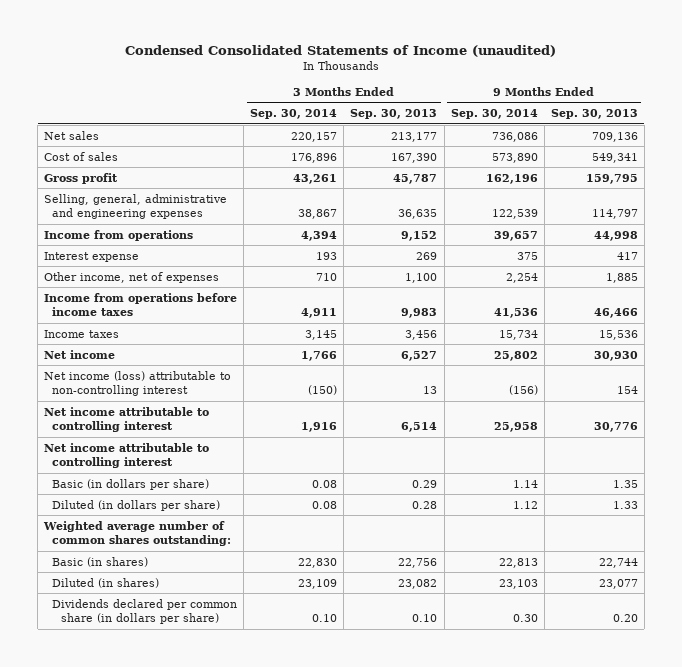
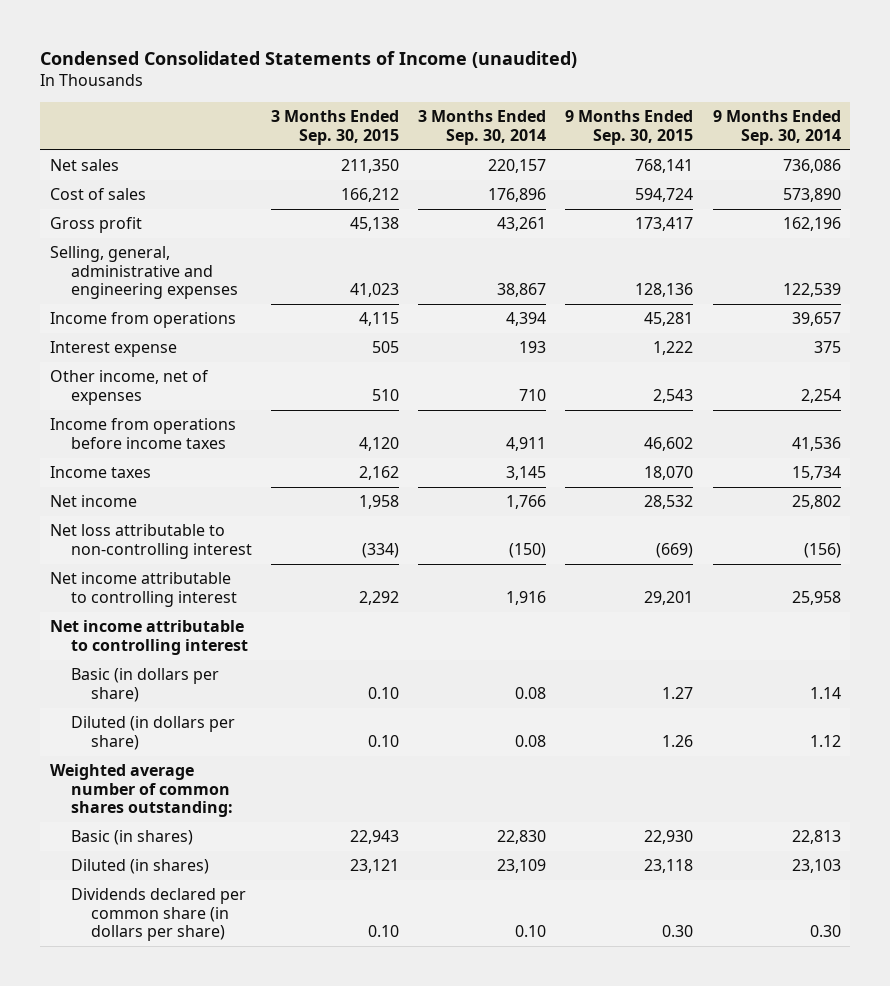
[350,109,438,120] Sep. 30, 2013 -> none
[550,109,638,120] Sep. 30, 2013 -> none
none -> [270,110,399,145] 3 Months Ended Sep. 30, 2015
none -> [565,110,694,145] 9 Months Ended Sep. 30, 2015
[44,370,232,397] Net income (loss) attributable to non-controlling interest -> [49,524,252,559] Net loss attributable to non-controlling interest

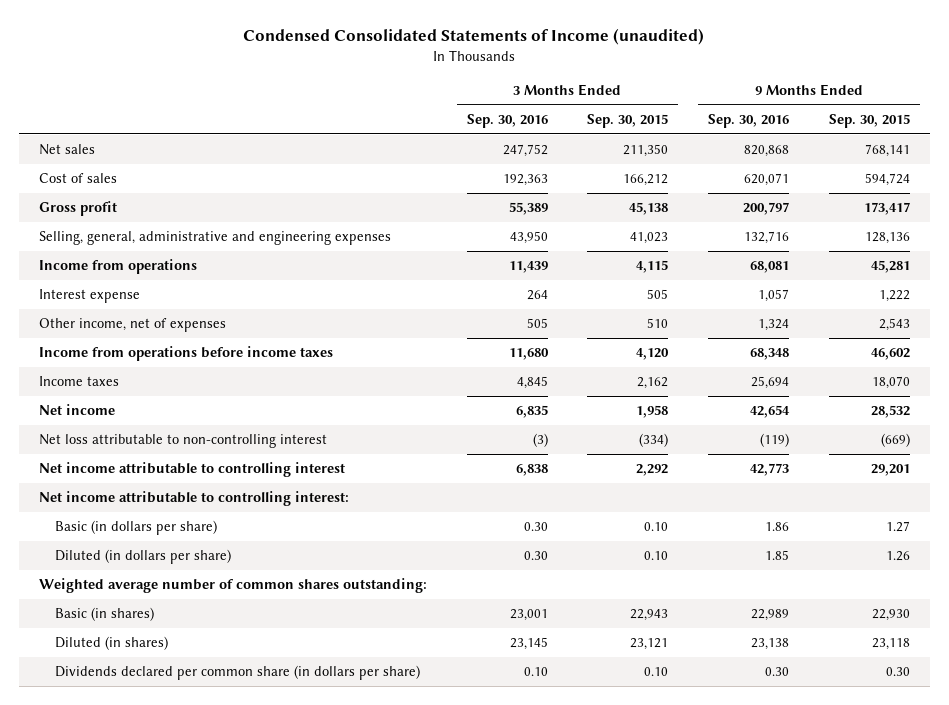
[418,110,547,145] 3 Months Ended Sep. 30, 2014 -> none
[712,110,841,145] 9 Months Ended Sep. 30, 2014 -> none
none -> [466,114,548,129] Sep. 30, 2016
none -> [708,114,790,129] Sep. 30, 2016
[49,620,248,655] Net income attributable to controlling interest -> [38,491,349,507] Net income attributable to controlling interest:

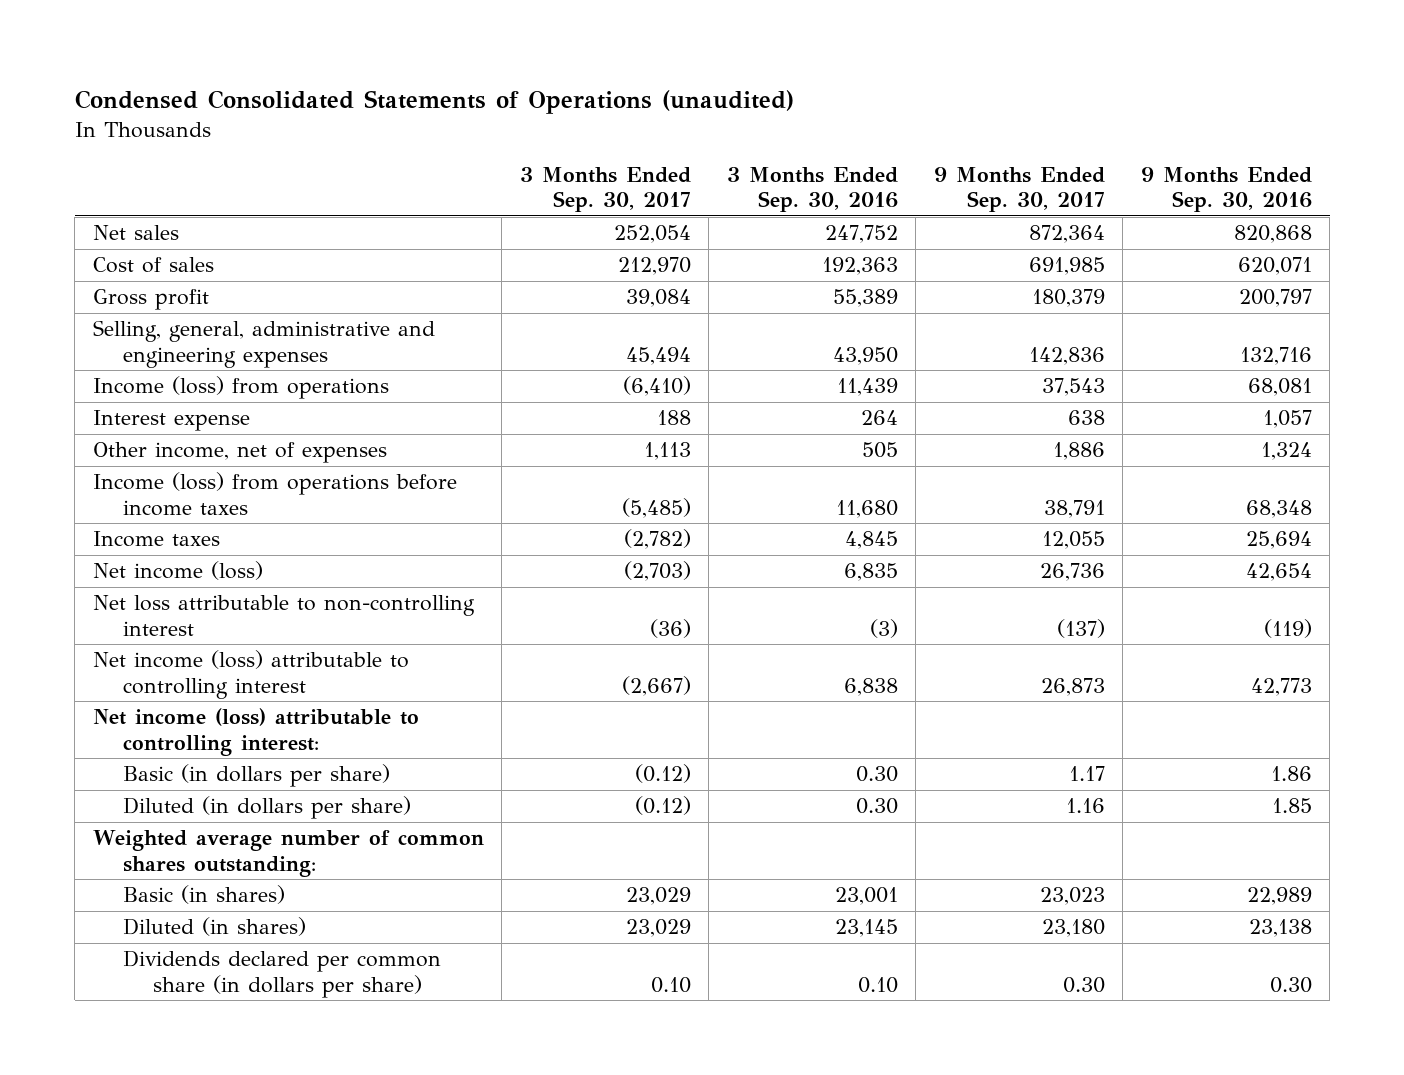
[243,28,705,46] Condensed Consolidated Statements of Income (unaudited) -> [74,89,794,114] Condensed Consolidated Statements of Operations (unaudited)
[587,114,669,129] Sep. 30, 2015 -> none
[829,114,911,129] Sep. 30, 2015 -> none
none -> [519,166,691,213] 3 Months Ended Sep. 30, 2017
none -> [933,166,1105,213] 9 Months Ended Sep. 30, 2017
[38,259,197,275] Income from operations -> [92,376,389,400] Income (loss) from operations
[38,346,333,362] Income from operations before income taxes -> [92,472,457,516] Income (loss) from operations before income taxes
[38,404,115,416] Net income -> [92,561,263,581] Net income (loss)
[38,462,345,478] Net income attributable to controlling interest -> [92,650,409,699] Net income (loss) attributable to controlling interest
[38,491,349,507] Net income attributable to controlling interest: -> [92,708,419,756] Net income (loss) attributable to controlling interest:

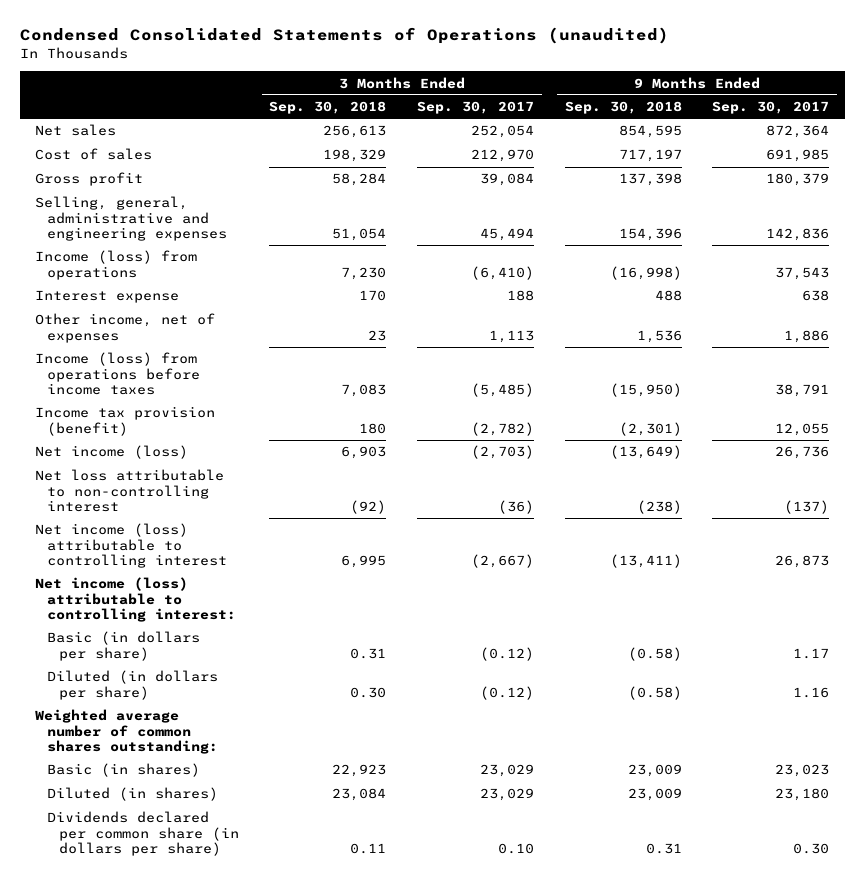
[726,166,898,213] 3 Months Ended Sep. 30, 2016 -> none
[1140,166,1312,213] 9 Months Ended Sep. 30, 2016 -> none
none -> [269,101,387,115] Sep. 30, 2018
none -> [564,101,682,115] Sep. 30, 2018
[92,531,220,548] Income taxes -> [34,406,215,436] Income tax provision (benefit)

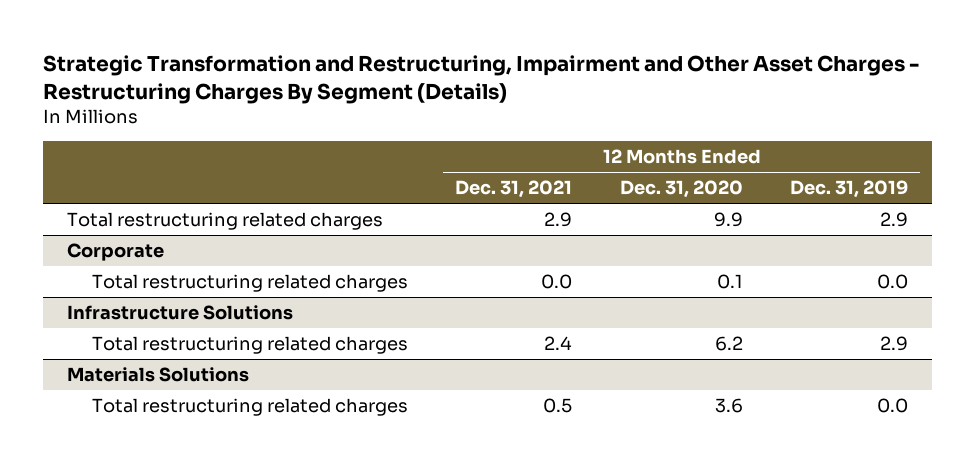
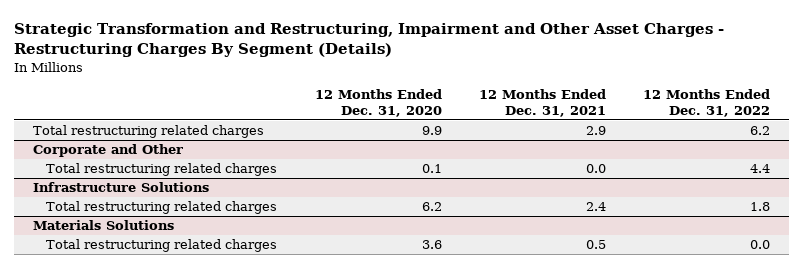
[790,180,909,199] Dec. 31, 2019 -> none
none -> [643,88,771,117] 12 Months Ended Dec. 31, 2022
[67,243,165,262] Corporate -> [32,144,183,158] Corporate and Other

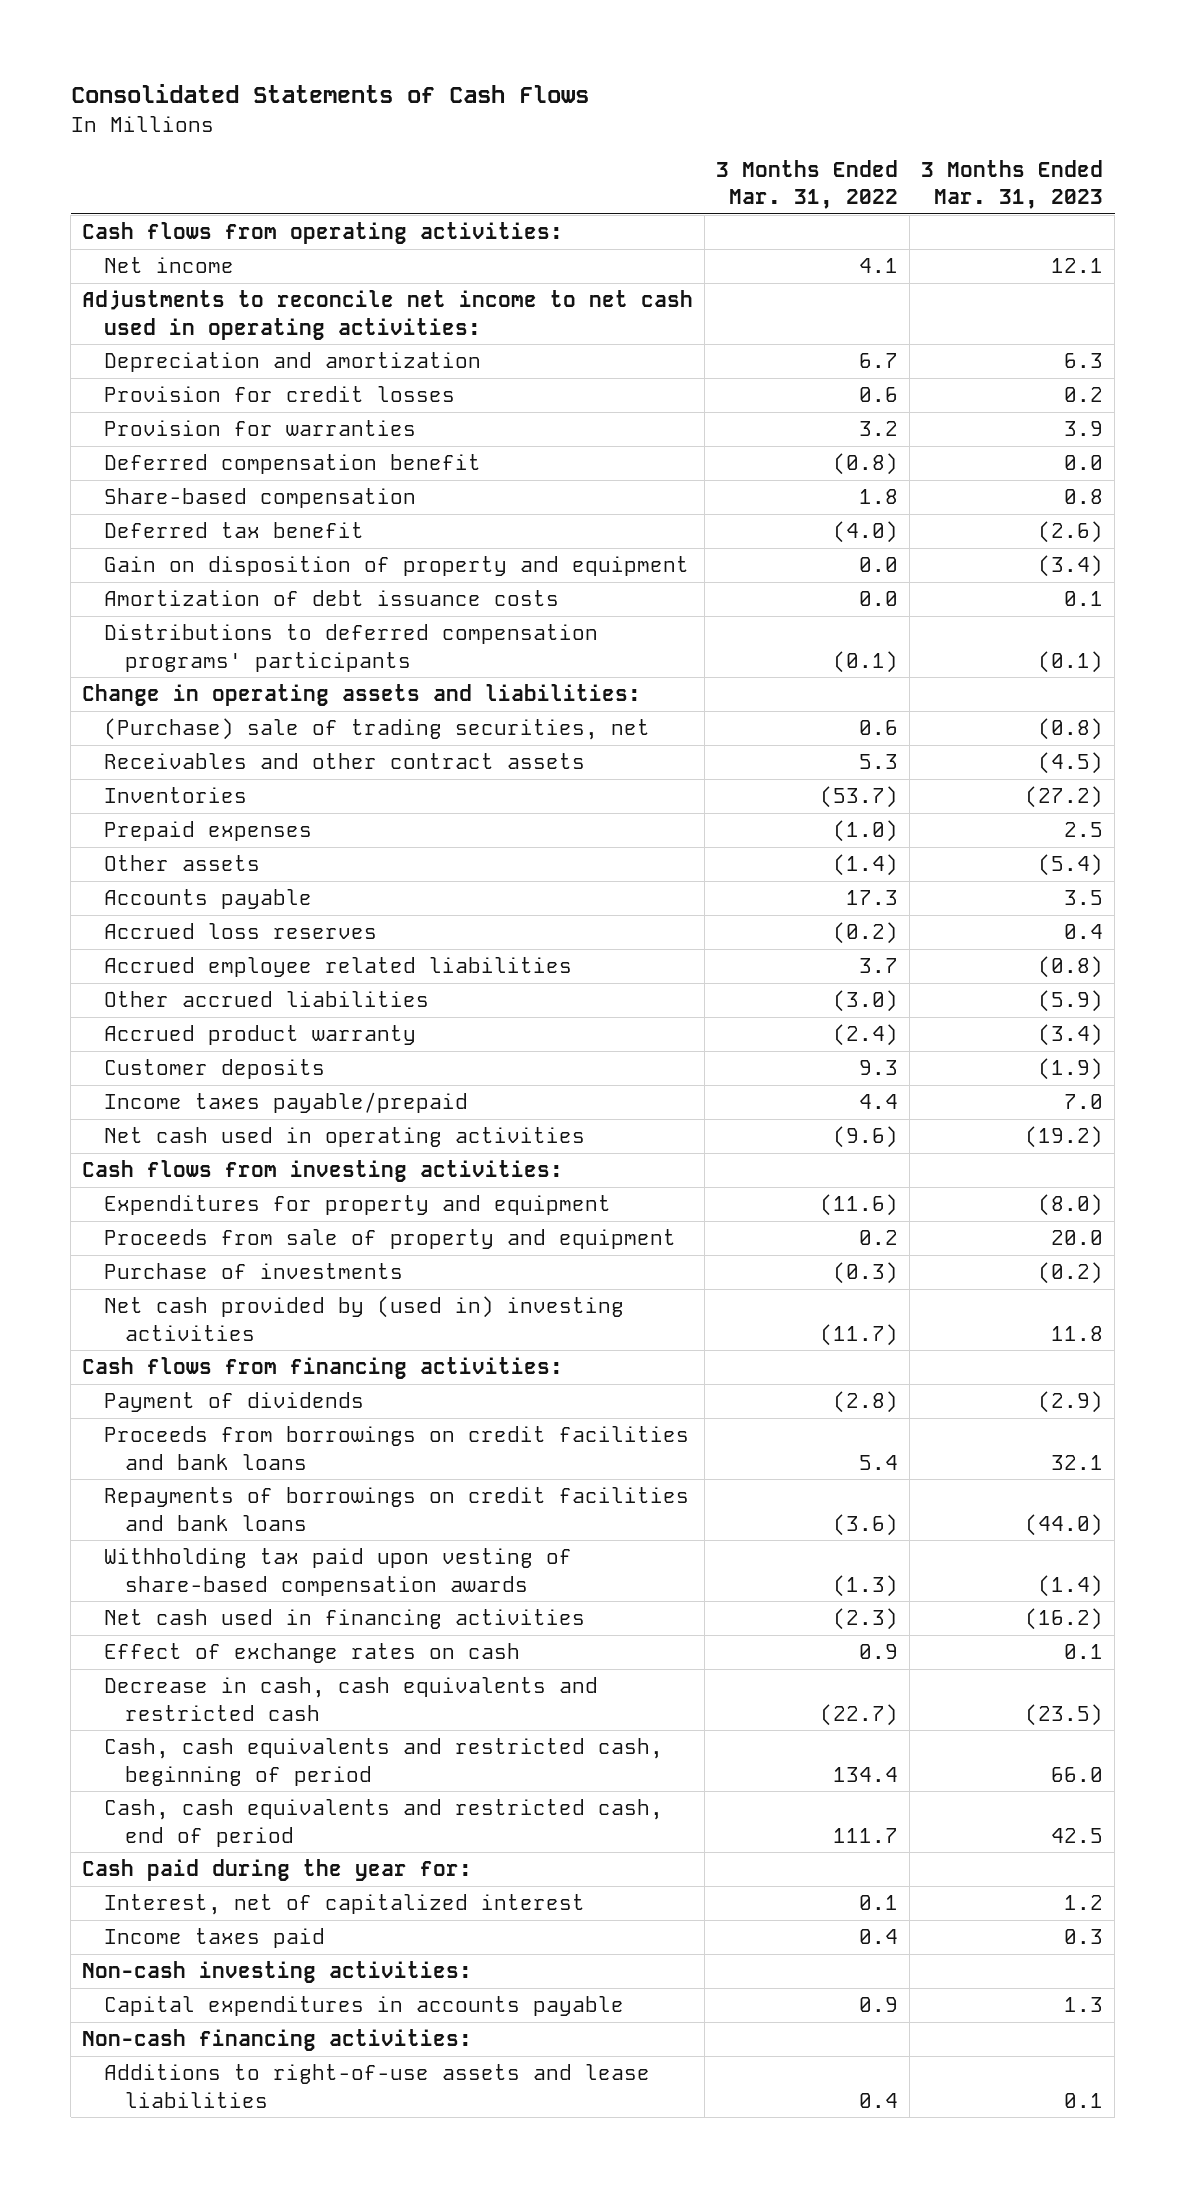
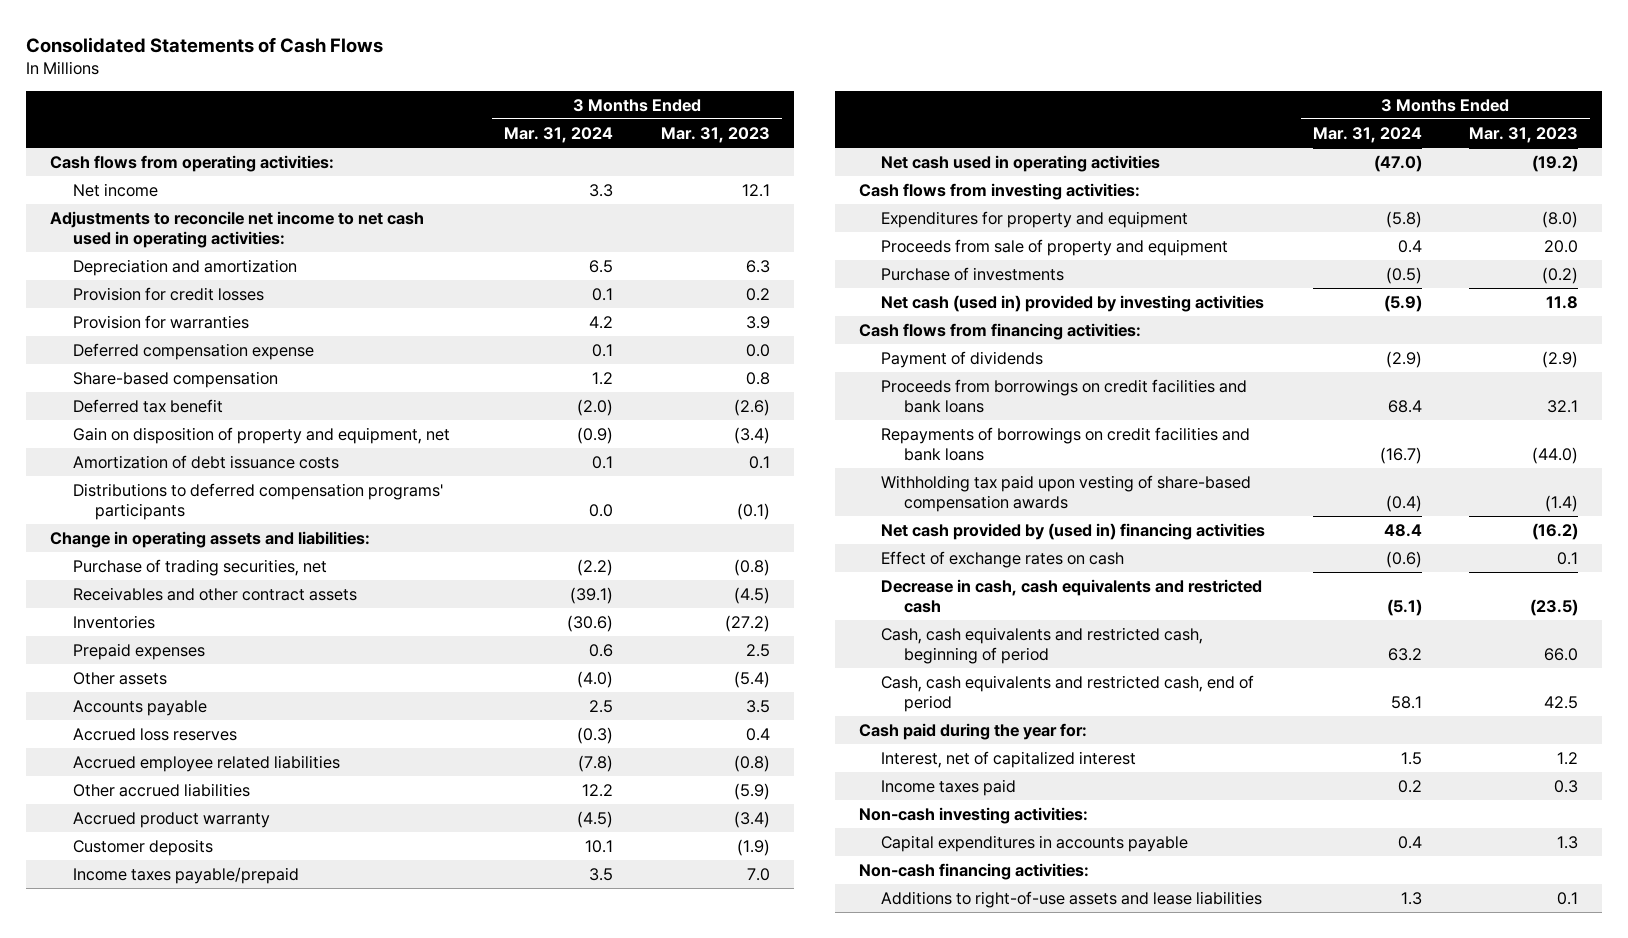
[716,159,899,210] 3 Months Ended Mar. 31, 2022 -> none
none -> [504,126,614,143] Mar. 31, 2024
[103,454,481,475] Deferred compensation benefit -> [72,342,314,360] Deferred compensation expense
[103,556,689,577] Gain on disposition of property and equipment -> [72,426,450,444] Gain on disposition of property and equipment, net
[103,718,650,741] (Purchase) sale of trading securities, net -> [72,558,327,576] Purchase of trading securities, net
[103,1296,624,1341] Net cash provided by (used in) investing activities -> [881,294,1265,312] Net cash (used in) provided by investing activities
[103,1609,585,1630] Net cash used in financing activities -> [881,522,1266,540] Net cash provided by (used in) financing activities

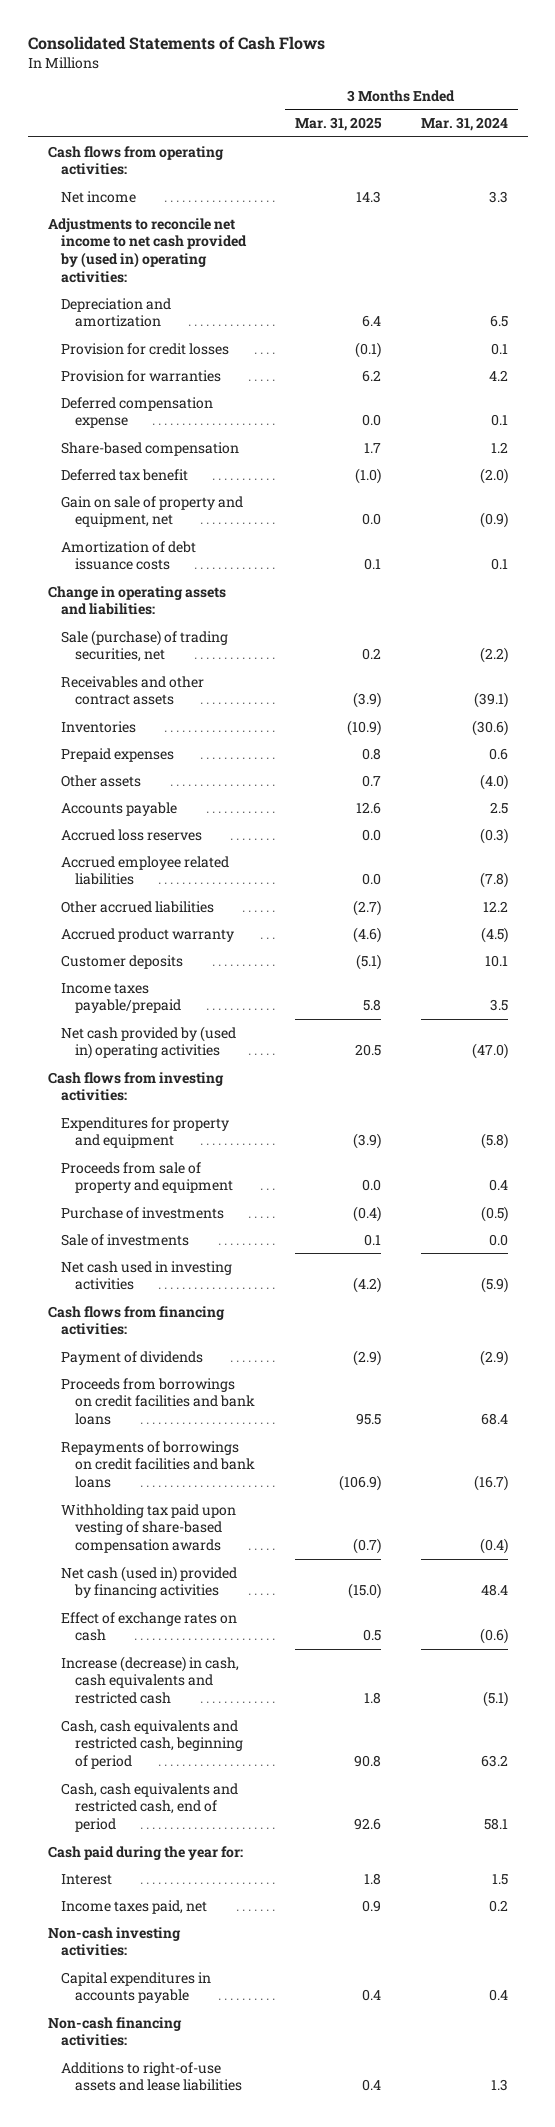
[660,126,770,143] Mar. 31, 2023 -> none
none -> [294,117,382,132] Mar. 31, 2025
[50,210,425,248] Adjustments to reconcile net income to net cash used in operating activities: -> [47,217,248,283] Adjustments to reconcile net income to net cash provided by (used in) operating activities:
[72,426,450,444] Gain on disposition of property and equipment, net -> [61,495,244,528] Gain on sale of property and equipment, net
[72,482,443,520] Distributions to deferred compensation programs' participants -> none
[72,558,327,576] Purchase of trading securities, net -> [61,629,229,663] Sale (purchase) of trading securities, net
[881,154,1161,172] Net cash used in operating activities -> [61,1025,237,1060] Net cash provided by (used in) operating activities
none -> [61,1233,190,1246] Sale of investments
[881,294,1265,312] Net cash (used in) provided by investing activities -> [61,1260,233,1291] Net cash used in investing activities
[881,522,1266,540] Net cash provided by (used in) financing activities -> [61,1565,238,1599] Net cash (used in) provided by financing activities
[881,578,1263,613] Decrease in cash, cash equivalents and restricted cash -> [61,1655,240,1704] Increase (decrease) in cash, cash equivalents and restricted cash
[881,750,1137,768] Interest, net of capitalized interest -> [61,1873,113,1885] Interest
[881,778,1017,796] Income taxes paid -> [61,1899,208,1914] Income taxes paid, net

